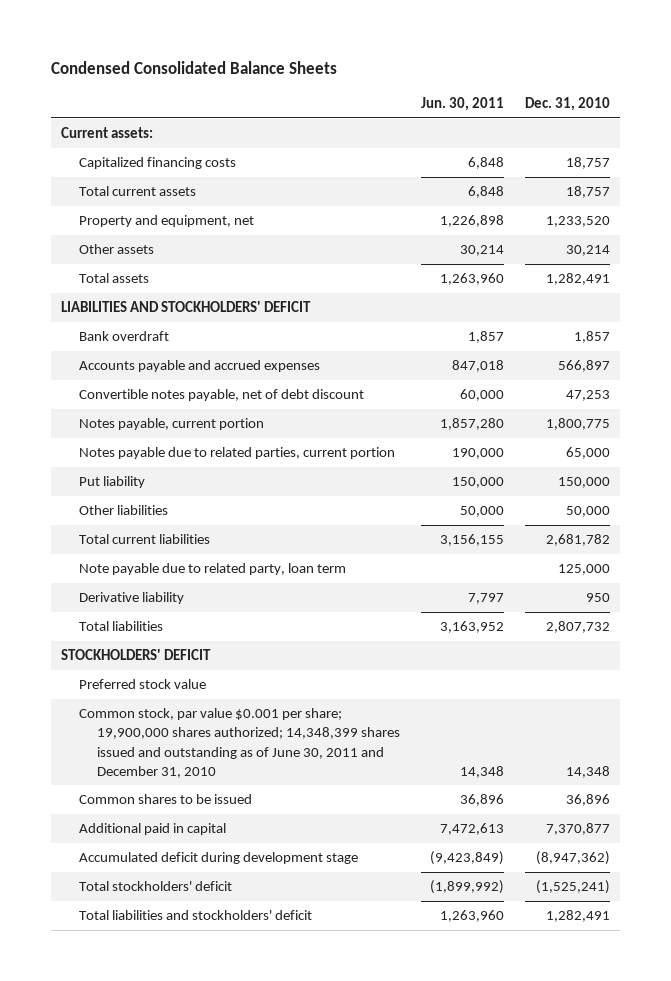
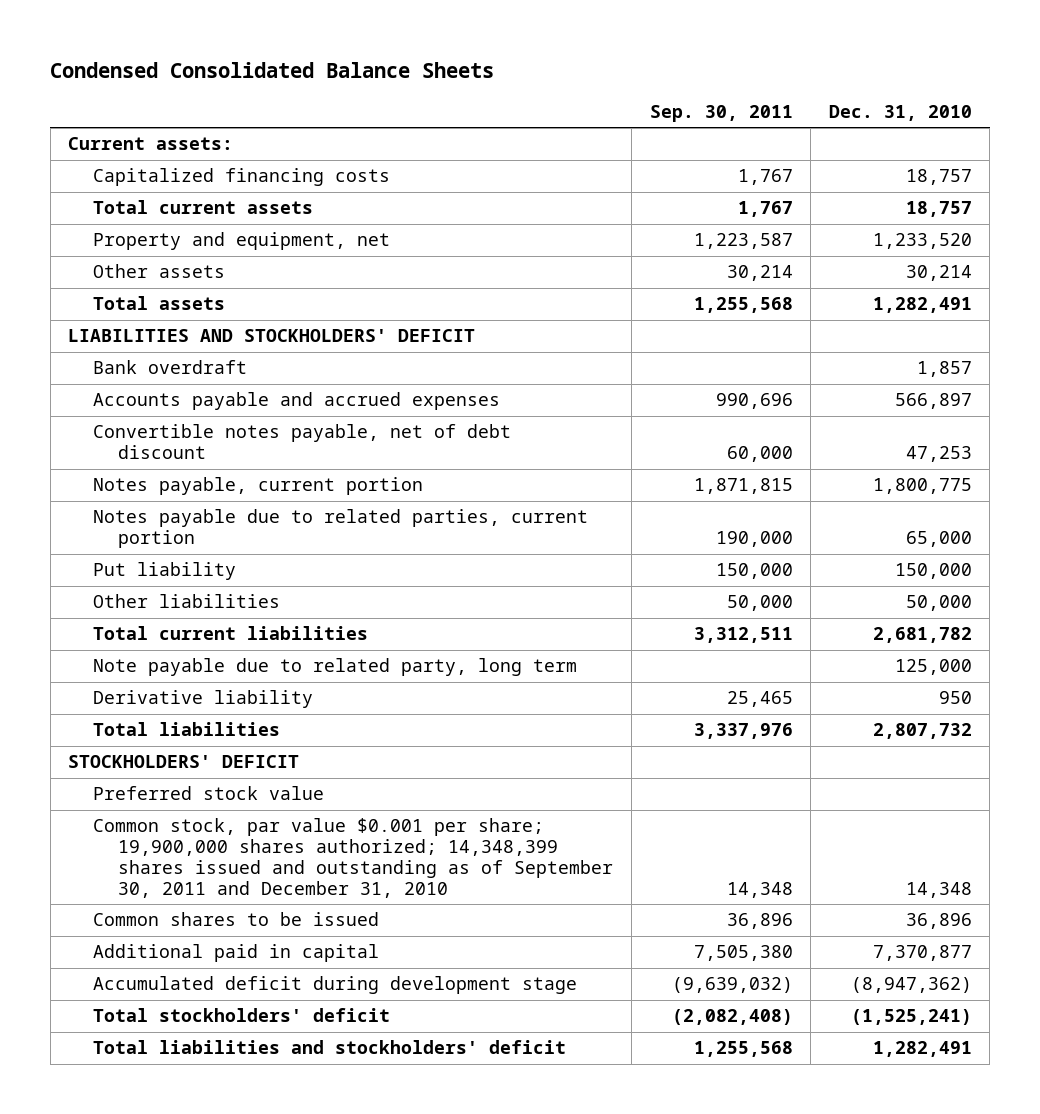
[420,97,504,112] Jun. 30, 2011 -> none
none -> [649,104,793,122] Sep. 30, 2011
[79,563,347,576] Note payable due to related party, loan term -> [93,658,578,677] Note payable due to related party, long term
[79,708,400,778] Common stock, par value $0.001 per share; 19,900,000 shares authorized; 14,348,399 shares issued and outstanding as of June 30, 2011 and December 31, 2010 -> [93,818,614,898] Common stock, par value $0.001 per share; 19,900,000 shares authorized; 14,348,399 shares issued and outstanding as of September 30, 2011 and December 31, 2010

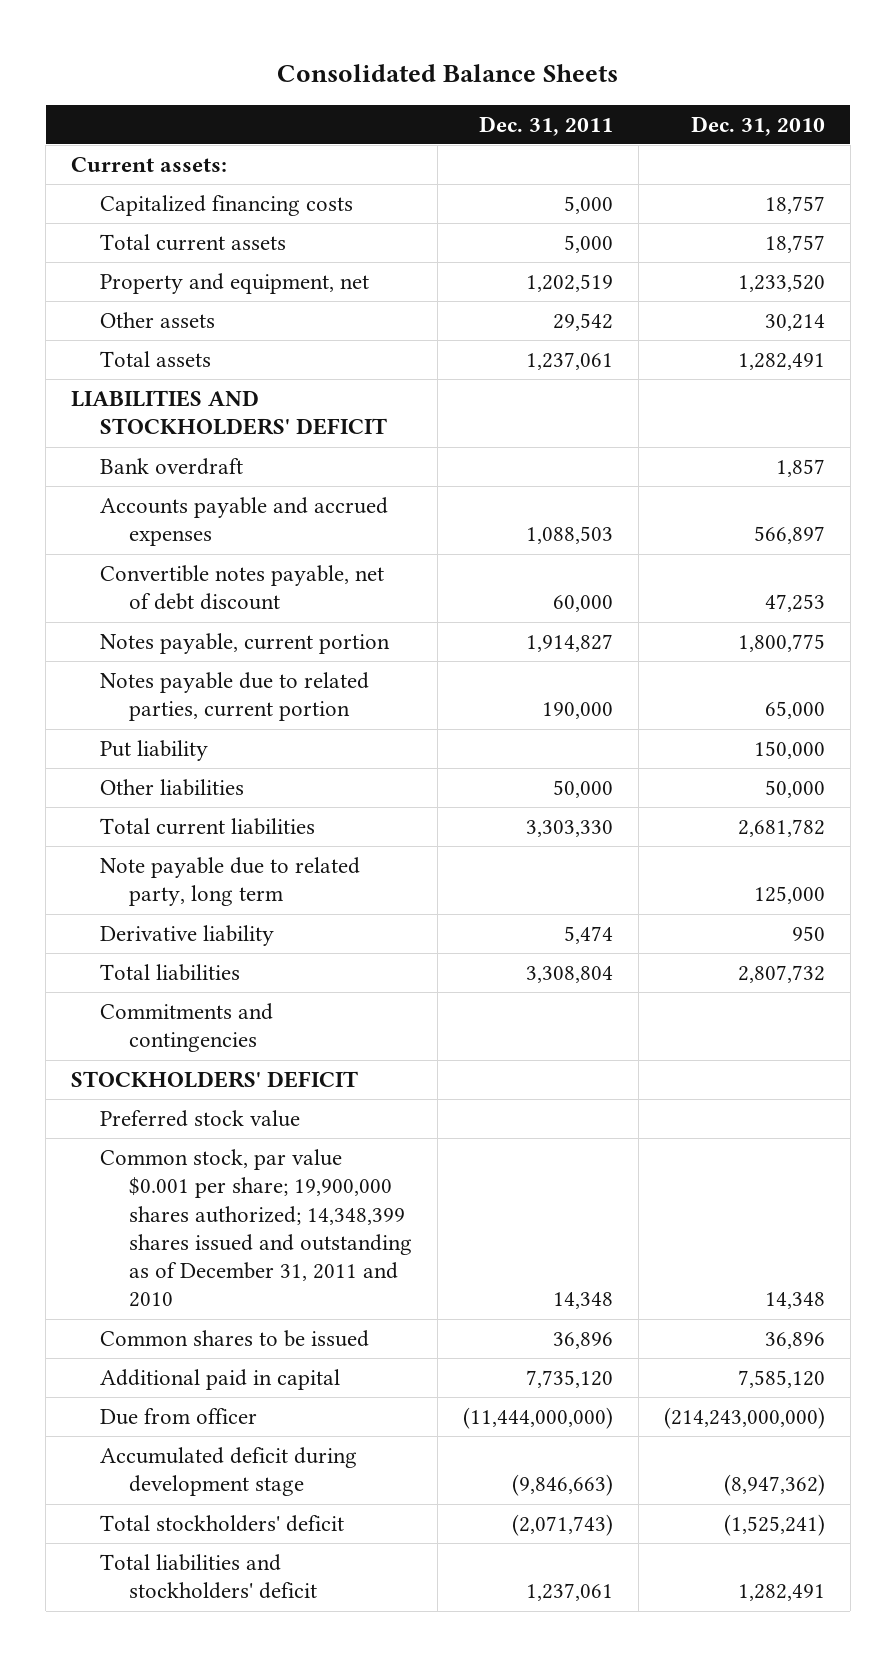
[50,61,495,78] Condensed Consolidated Balance Sheets -> [277,63,619,82] Consolidated Balance Sheets
[649,104,793,122] Sep. 30, 2011 -> none
none -> [478,115,613,136] Dec. 31, 2011
none -> [100,1003,274,1053] Commitments and contingencies
[93,818,614,898] Common stock, par value $0.001 per share; 19,900,000 shares authorized; 14,348,399 shares issued and outstanding as of September 30, 2011 and December 31, 2010 -> [100,1149,412,1308] Common stock, par value $0.001 per share; 19,900,000 shares authorized; 14,348,399 shares issued and outstanding as of December 31, 2011 and 2010
[872,945,972,962] 7,370,877 -> [737,1370,825,1389] 7,585,120
none -> [100,1408,258,1426] Due from officer

